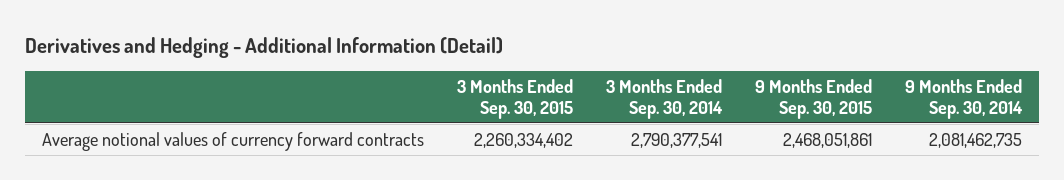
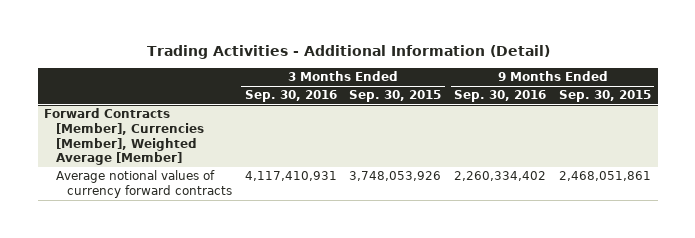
[24,36,503,58] Derivatives and Hedging - Additional Information (Detail) -> [146,45,550,60] Trading Activities - Additional Information (Detail)
[605,78,723,119] 3 Months Ended Sep. 30, 2014 -> none
[905,78,1024,119] 9 Months Ended Sep. 30, 2014 -> none
none -> [244,90,337,103] Sep. 30, 2016
none -> [454,90,547,103] Sep. 30, 2016
none -> [44,108,204,166] Forward Contracts [Member], Currencies [Member], Weighted Average [Member]
[473,133,573,149] 2,260,334,402 -> [349,171,442,182] 3,748,053,926

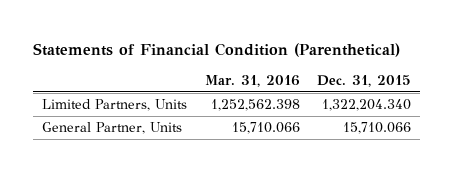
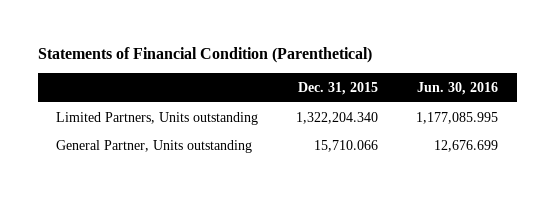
[204,75,300,88] Mar. 31, 2016 -> none
none -> [416,82,498,96] Jun. 30, 2016
[41,99,187,112] Limited Partners, Units -> [56,111,259,125] Limited Partners, Units outstanding
[41,122,182,135] General Partner, Units -> [56,139,253,153] General Partner, Units outstanding

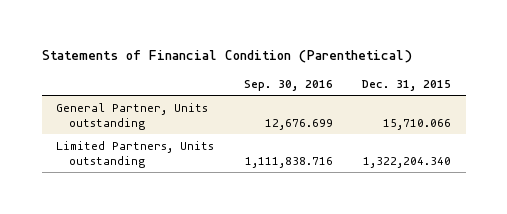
[416,82,498,96] Jun. 30, 2016 -> none
none -> [243,80,333,92] Sep. 30, 2016
[56,111,259,125] Limited Partners, Units outstanding -> [56,140,215,169] Limited Partners, Units outstanding

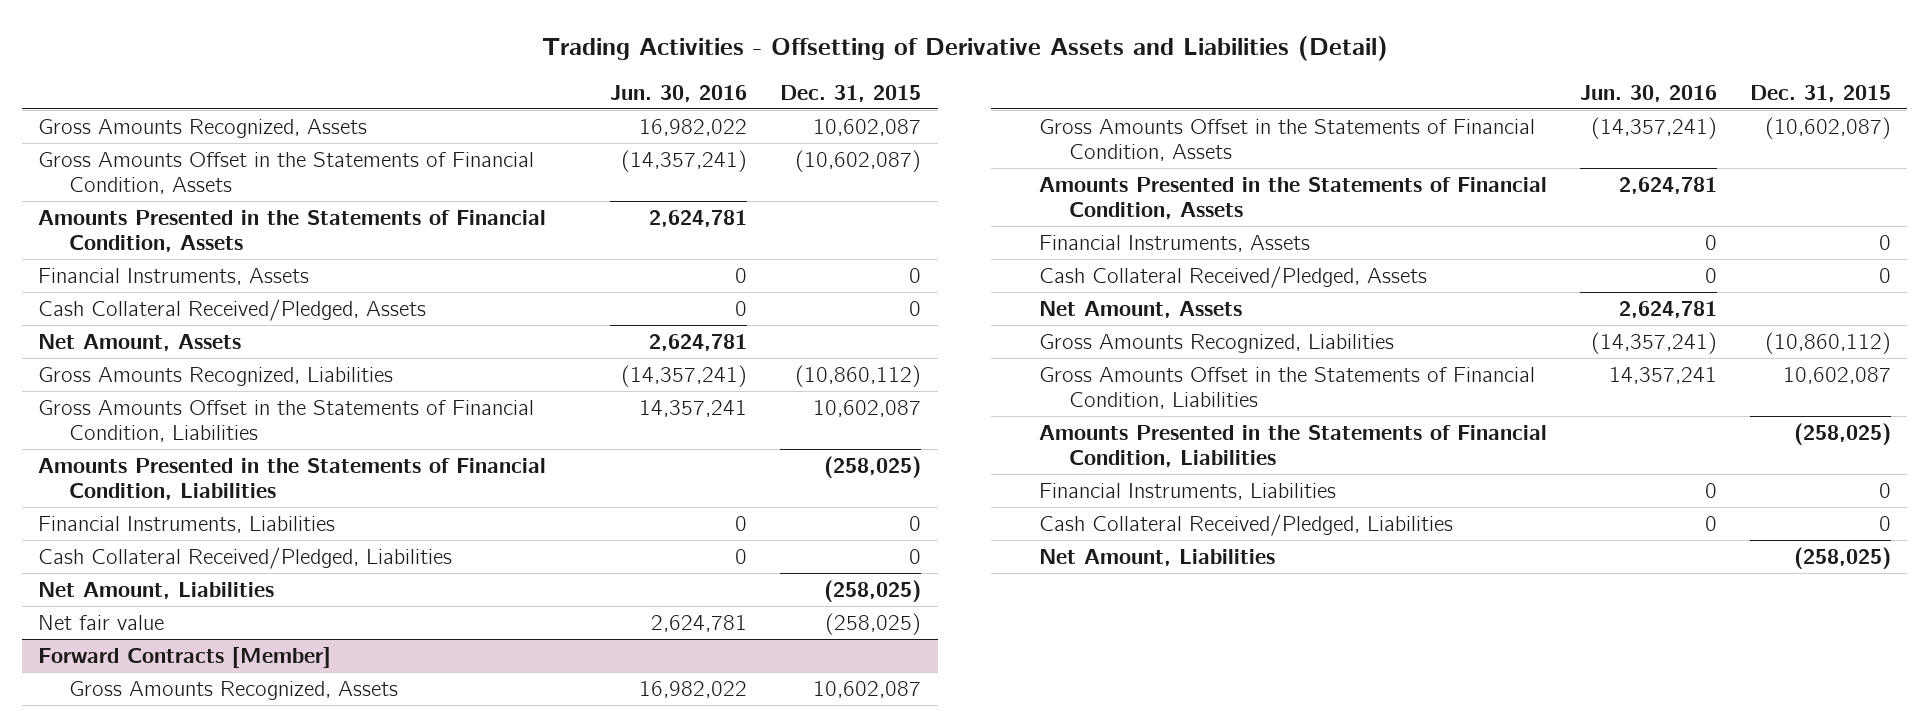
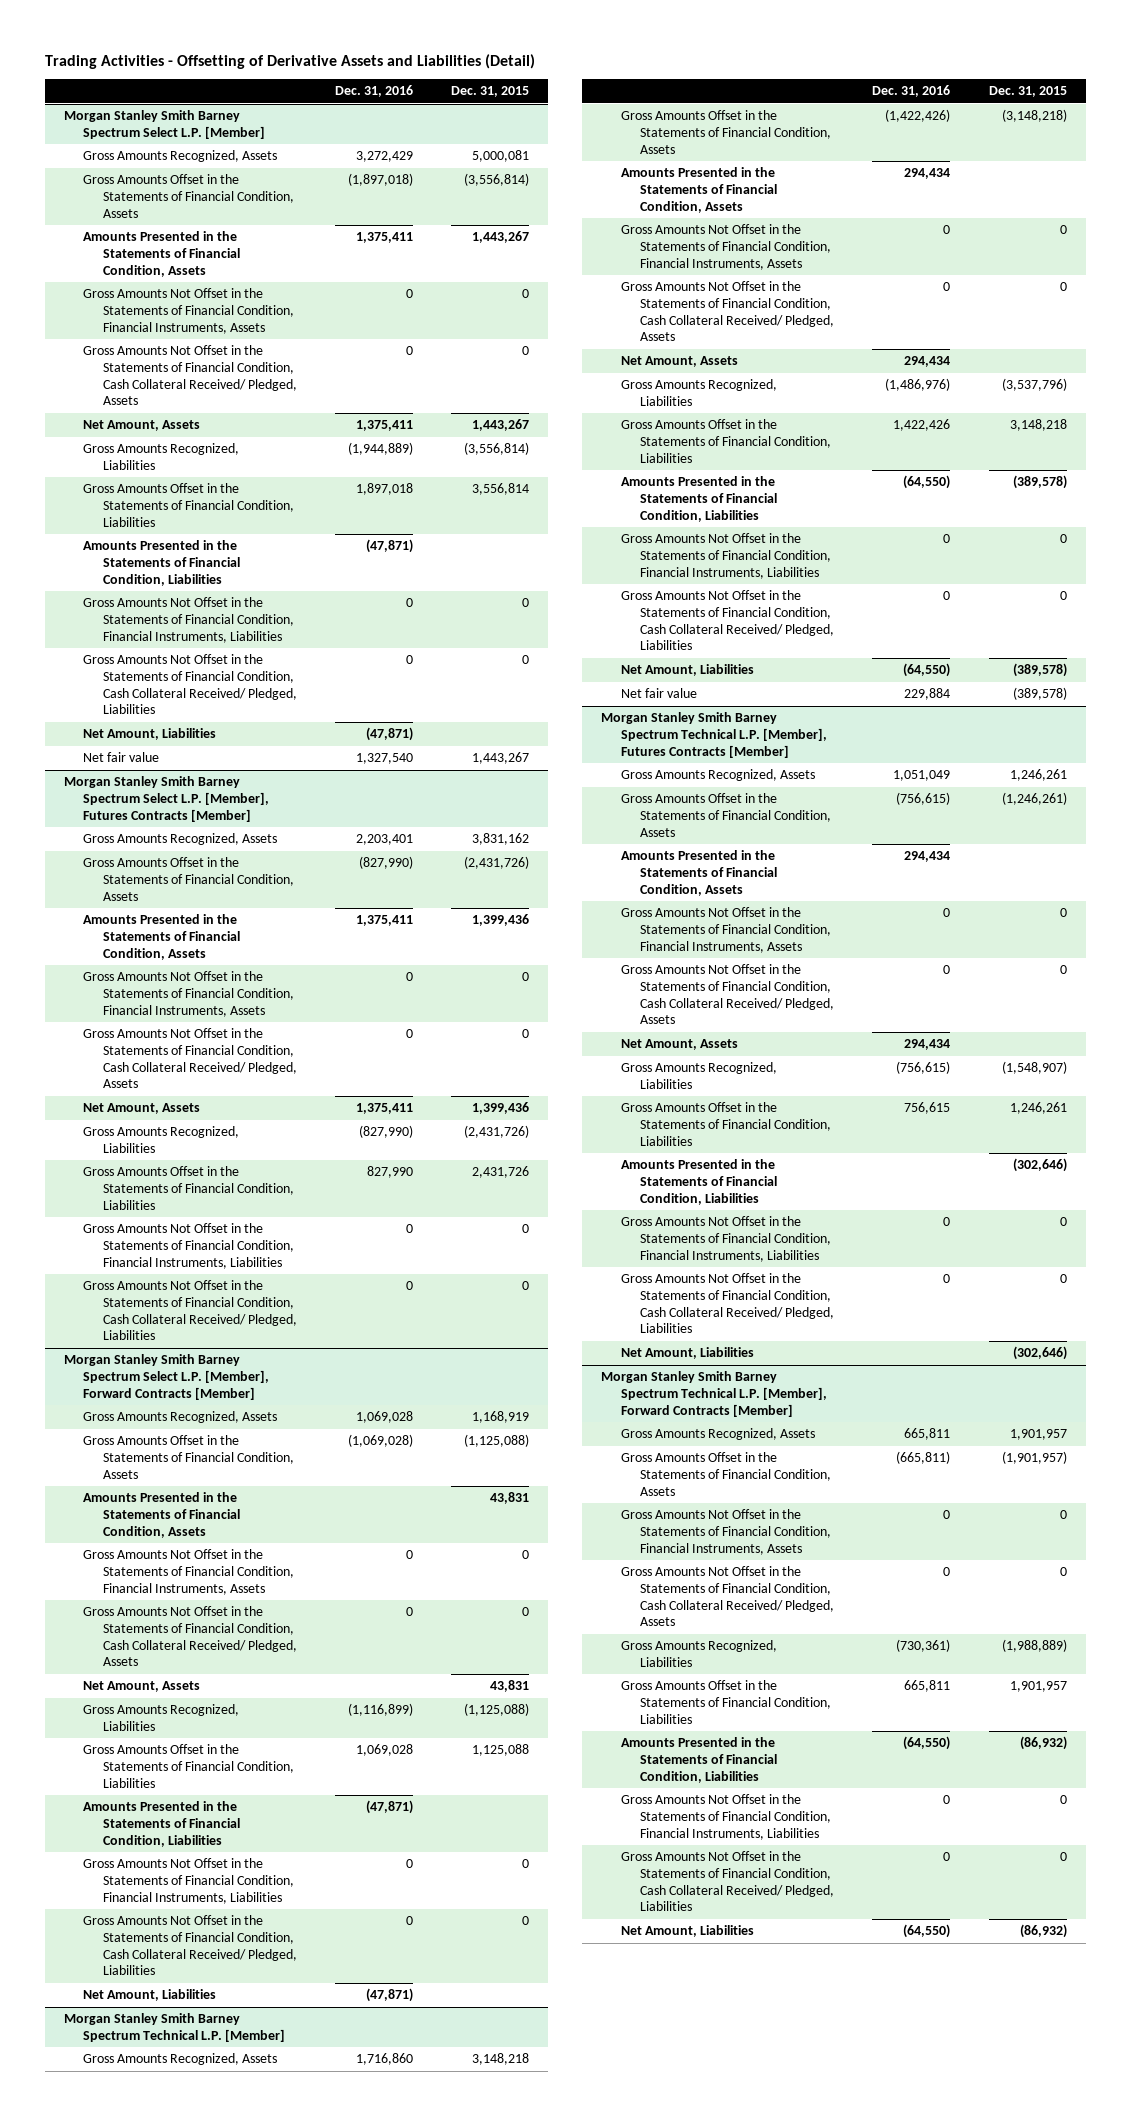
[610,84,748,102] Jun. 30, 2016 -> none
none -> [334,85,413,98] Dec. 31, 2016
none -> [63,110,266,139] Morgan Stanley Smith Barney Spectrum Select L.P. [Member]
[813,118,922,136] 10,602,087 -> [472,150,530,163] 5,000,081
[795,149,922,172] (10,602,087) -> [464,173,530,187] (3,556,814)
none -> [83,231,240,277] Amounts Presented in the Statements of Financial Condition, Assets
none -> [83,288,294,334] Gross Amounts Not Offset in the Statements of Financial Condition, Financial Instruments, Assets
none -> [83,345,297,406] Gross Amounts Not Offset in the Statements of Financial Condition, Cash Collateral Received/ Pledged, Assets
none -> [83,420,201,432] Net Amount, Assets
none -> [83,443,240,470] Gross Amounts Recognized, Liabilities
none -> [83,483,294,527] Gross Amounts Offset in the Statements of Financial Condition, Liabilities
none -> [83,540,240,586] Amounts Presented in the Statements of Financial Condition, Liabilities
none -> [83,597,294,643] Gross Amounts Not Offset in the Statements of Financial Condition, Financial Instruments, Liabilities
none -> [83,654,297,715] Gross Amounts Not Offset in the Statements of Financial Condition, Cash Collateral Received/ Pledged, Liabilities
none -> [83,728,217,741] Net Amount, Liabilities
none -> [83,752,160,763] Net fair value
none -> [63,776,270,822] Morgan Stanley Smith Barney Spectrum Select L.P. [Member], Futures Contracts [Member]
none -> [83,833,278,846] Gross Amounts Recognized, Assets
none -> [83,857,294,901] Gross Amounts Offset in the Statements of Financial Condition, Assets
none -> [83,914,240,960] Amounts Presented in the Statements of Financial Condition, Assets
none -> [83,971,294,1017] Gross Amounts Not Offset in the Statements of Financial Condition, Financial Instruments, Assets
none -> [83,1028,297,1089] Gross Amounts Not Offset in the Statements of Financial Condition, Cash Collateral Received/ Pledged, Assets
none -> [83,1103,201,1115] Net Amount, Assets
none -> [83,1126,240,1153] Gross Amounts Recognized, Liabilities
none -> [83,1166,294,1210] Gross Amounts Offset in the Statements of Financial Condition, Liabilities
none -> [83,1223,294,1269] Gross Amounts Not Offset in the Statements of Financial Condition, Financial Instruments, Liabilities
none -> [83,1280,297,1341] Gross Amounts Not Offset in the Statements of Financial Condition, Cash Collateral Received/ Pledged, Liabilities
none -> [63,1354,270,1400] Morgan Stanley Smith Barney Spectrum Select L.P. [Member], Forward Contracts [Member]
none -> [83,1411,278,1424] Gross Amounts Recognized, Assets
none -> [83,1435,294,1479] Gross Amounts Offset in the Statements of Financial Condition, Assets
none -> [83,1492,240,1538] Amounts Presented in the Statements of Financial Condition, Assets
none -> [83,1549,294,1595] Gross Amounts Not Offset in the Statements of Financial Condition, Financial Instruments, Assets
none -> [83,1606,297,1667] Gross Amounts Not Offset in the Statements of Financial Condition, Cash Collateral Received/ Pledged, Assets
none -> [83,1681,201,1693] Net Amount, Assets
none -> [83,1704,240,1731] Gross Amounts Recognized, Liabilities
none -> [83,1744,294,1788] Gross Amounts Offset in the Statements of Financial Condition, Liabilities
none -> [83,1801,240,1847] Amounts Presented in the Statements of Financial Condition, Liabilities
none -> [83,1858,294,1904] Gross Amounts Not Offset in the Statements of Financial Condition, Financial Instruments, Liabilities
none -> [83,1915,297,1976] Gross Amounts Not Offset in the Statements of Financial Condition, Cash Collateral Received/ Pledged, Liabilities
none -> [83,1989,217,2002] Net Amount, Liabilities
none -> [63,2013,286,2042] Morgan Stanley Smith Barney Spectrum Technical L.P. [Member]
none -> [83,2053,278,2066] Gross Amounts Recognized, Assets
none -> [620,110,831,154] Gross Amounts Offset in the Statements of Financial Condition, Assets
[38,267,310,285] Financial Instruments, Assets -> [620,224,831,270] Gross Amounts Not Offset in the Statements of Financial Condition, Financial Instruments, Assets
[38,298,427,321] Cash Collateral Received/Pledged, Assets -> [620,281,834,342] Gross Amounts Not Offset in the Statements of Financial Condition, Cash Collateral Received/ Pledged, Assets
[38,646,332,668] Forward Contracts [Member] -> none
[795,364,922,387] (10,860,112) -> [1001,378,1067,392] (3,537,796)
[813,399,922,417] 10,602,087 -> [1009,419,1067,432] 3,148,218
[824,455,922,478] (258,025) -> [1012,475,1067,490] (389,578)
[38,515,336,533] Financial Instruments, Liabilities -> [620,533,831,579] Gross Amounts Not Offset in the Statements of Financial Condition, Financial Instruments, Liabilities
[38,546,453,569] Cash Collateral Received/Pledged, Liabilities -> [620,590,834,651] Gross Amounts Not Offset in the Statements of Financial Condition, Cash Collateral Received/ Pledged, Liabilities
[824,579,922,602] (258,025) -> [1012,663,1067,678] (389,578)
[825,612,922,635] (258,025) -> [1012,687,1067,701] (389,578)
none -> [601,712,827,758] Morgan Stanley Smith Barney Spectrum Technical L.P. [Member], Futures Contracts [Member]
[813,680,922,698] 10,602,087 -> [1009,769,1067,782] 1,246,261
[1764,116,1891,139] (10,602,087) -> [1001,792,1067,806] (1,246,261)
[1038,234,1310,252] Financial Instruments, Assets -> [620,907,831,953] Gross Amounts Not Offset in the Statements of Financial Condition, Financial Instruments, Assets
[1038,265,1427,288] Cash Collateral Received/Pledged, Assets -> [620,964,834,1025] Gross Amounts Not Offset in the Statements of Financial Condition, Cash Collateral Received/ Pledged, Assets
[1764,331,1891,354] (10,860,112) -> [1001,1061,1067,1075] (1,548,907)
[1782,366,1891,384] 10,602,087 -> [1009,1102,1067,1115] 1,246,261
[1793,422,1891,445] (258,025) -> [1012,1158,1067,1173] (302,646)
[1038,482,1336,500] Financial Instruments, Liabilities -> [620,1216,831,1262] Gross Amounts Not Offset in the Statements of Financial Condition, Financial Instruments, Liabilities
[1038,513,1453,536] Cash Collateral Received/Pledged, Liabilities -> [620,1273,834,1334] Gross Amounts Not Offset in the Statements of Financial Condition, Cash Collateral Received/ Pledged, Liabilities
[1793,546,1891,569] (258,025) -> [1012,1346,1067,1361] (302,646)
none -> [601,1371,827,1417] Morgan Stanley Smith Barney Spectrum Technical L.P. [Member], Forward Contracts [Member]
none -> [620,1428,815,1441] Gross Amounts Recognized, Assets
none -> [620,1452,831,1496] Gross Amounts Offset in the Statements of Financial Condition, Assets
none -> [620,1509,831,1555] Gross Amounts Not Offset in the Statements of Financial Condition, Financial Instruments, Assets
none -> [620,1566,834,1627] Gross Amounts Not Offset in the Statements of Financial Condition, Cash Collateral Received/ Pledged, Assets
none -> [620,1640,777,1667] Gross Amounts Recognized, Liabilities
none -> [620,1680,831,1724] Gross Amounts Offset in the Statements of Financial Condition, Liabilities
none -> [620,1737,777,1783] Amounts Presented in the Statements of Financial Condition, Liabilities
none -> [620,1794,831,1840] Gross Amounts Not Offset in the Statements of Financial Condition, Financial Instruments, Liabilities
none -> [620,1851,834,1912] Gross Amounts Not Offset in the Statements of Financial Condition, Cash Collateral Received/ Pledged, Liabilities
none -> [620,1925,754,1938] Net Amount, Liabilities

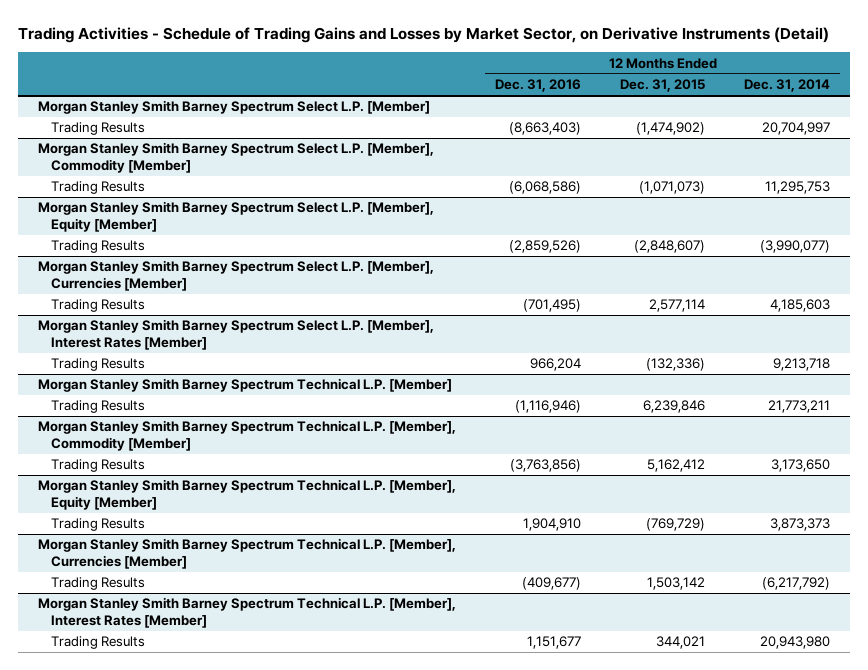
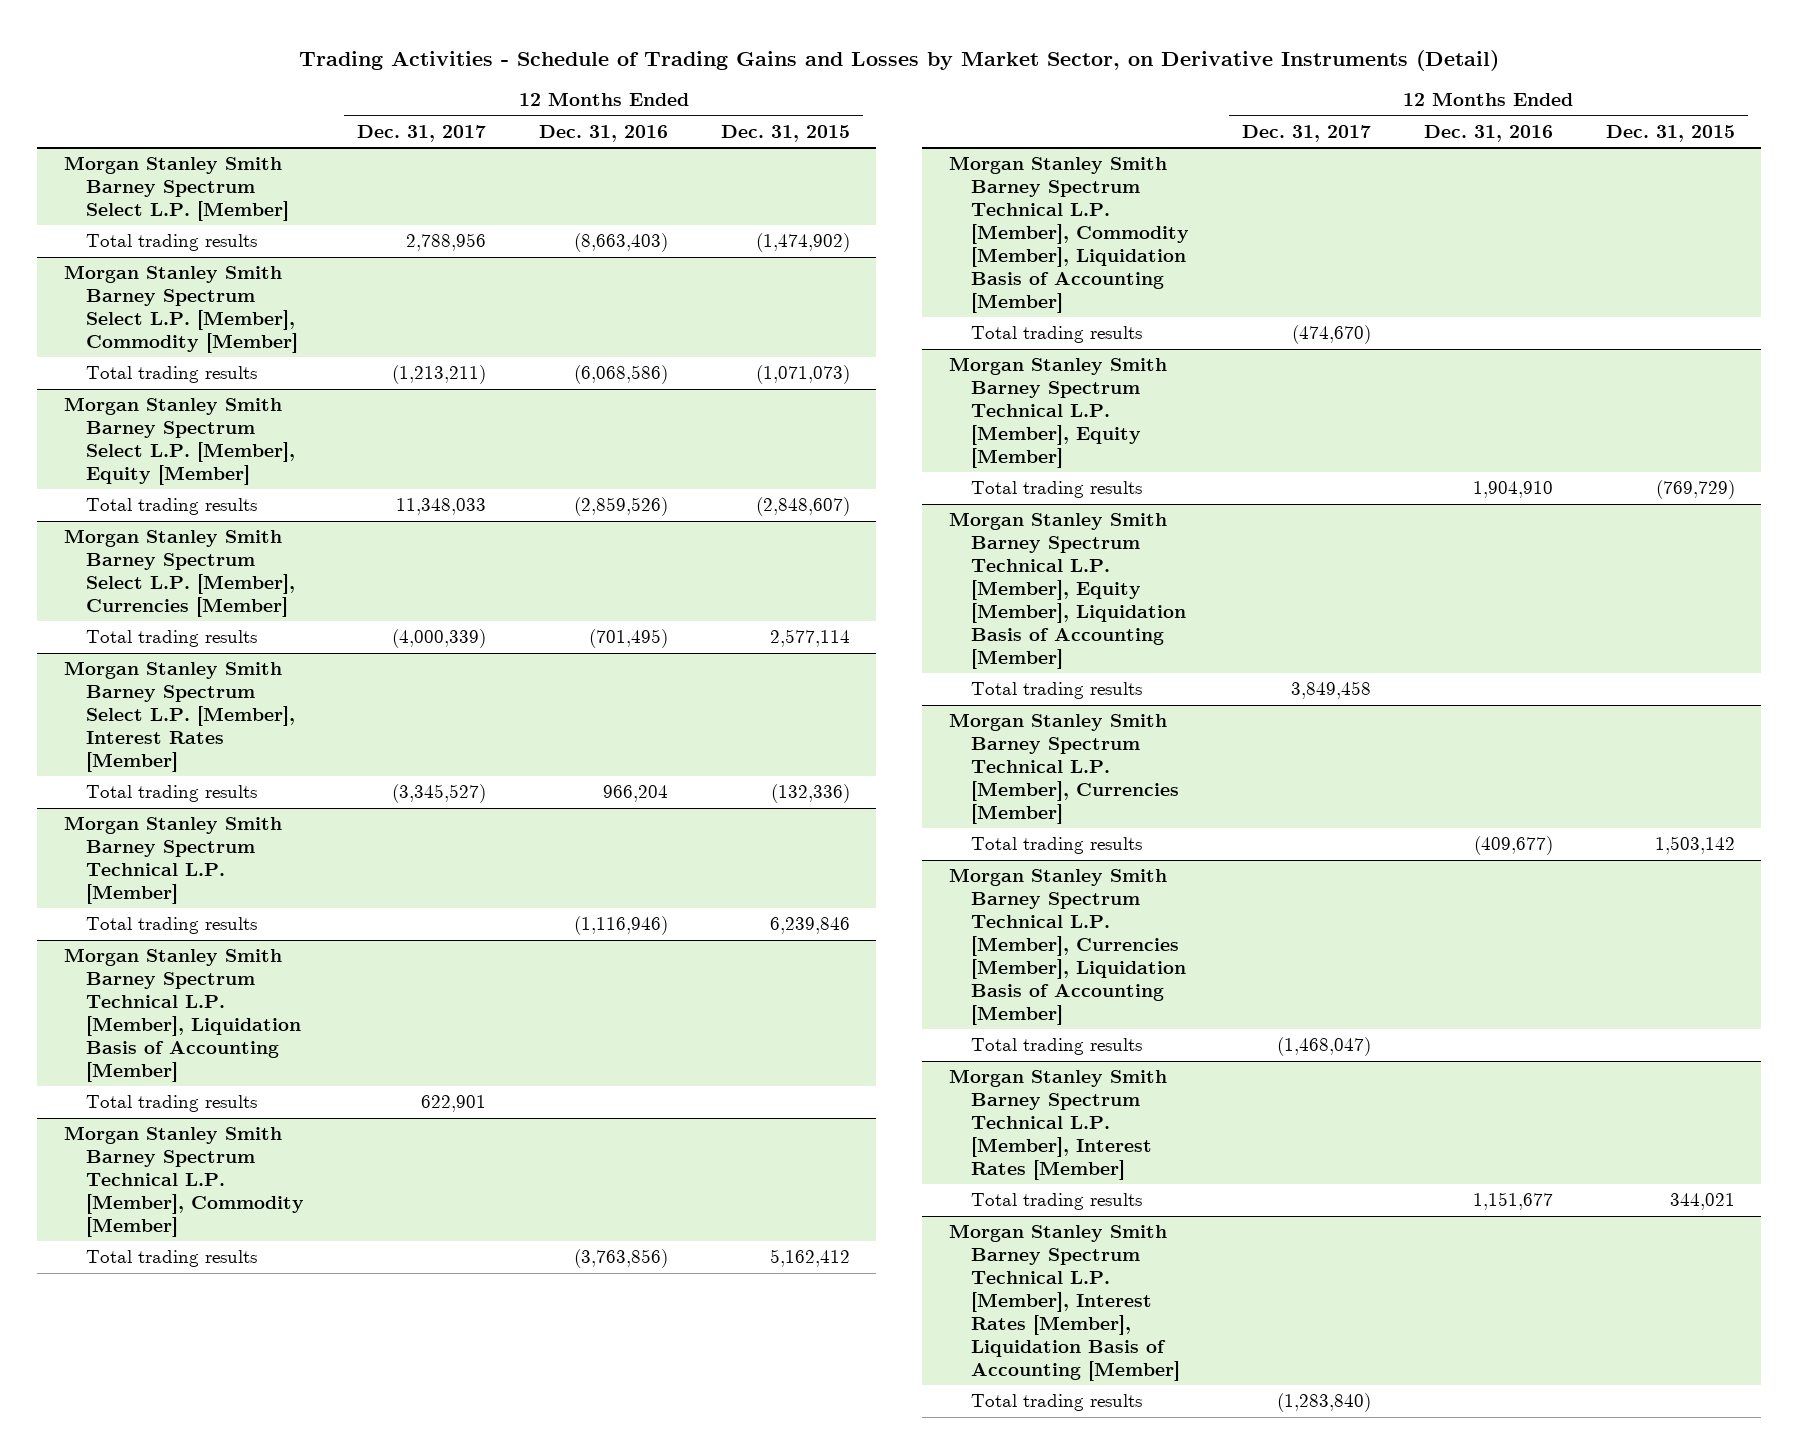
[744,79,831,93] Dec. 31, 2014 -> none
none -> [357,124,487,142] Dec. 31, 2017
[50,122,145,136] Trading Results -> [86,234,258,252] Total trading results
[50,181,145,195] Trading Results -> [86,366,258,384] Total trading results
[50,240,145,254] Trading Results -> [86,498,258,516] Total trading results
[50,299,145,313] Trading Results -> [86,630,258,648] Total trading results
[50,358,145,372] Trading Results -> [86,785,258,803] Total trading results
[50,400,145,414] Trading Results -> [86,917,258,935] Total trading results
none -> [63,948,302,1082] Morgan Stanley Smith Barney Spectrum Technical L.P. [Member], Liquidation Basis of Accounting [Member]
none -> [86,1095,258,1113] Total trading results
[50,459,145,473] Trading Results -> [86,1250,258,1268] Total trading results
none -> [948,156,1190,313] Morgan Stanley Smith Barney Spectrum Technical L.P. [Member], Commodity [Member], Liquidation Basis of Accounting [Member]
none -> [971,326,1143,344] Total trading results
[50,518,145,532] Trading Results -> [971,481,1143,499] Total trading results
none -> [948,512,1187,669] Morgan Stanley Smith Barney Spectrum Technical L.P. [Member], Equity [Member], Liquidation Basis of Accounting [Member]
none -> [971,682,1143,700] Total trading results
[50,577,145,591] Trading Results -> [971,837,1143,855] Total trading results
none -> [948,868,1187,1025] Morgan Stanley Smith Barney Spectrum Technical L.P. [Member], Currencies [Member], Liquidation Basis of Accounting [Member]
none -> [971,1038,1143,1056] Total trading results
[50,636,145,650] Trading Results -> [971,1193,1143,1211] Total trading results
none -> [948,1224,1181,1381] Morgan Stanley Smith Barney Spectrum Technical L.P. [Member], Interest Rates [Member], Liquidation Basis of Accounting [Member]
none -> [971,1394,1143,1412] Total trading results

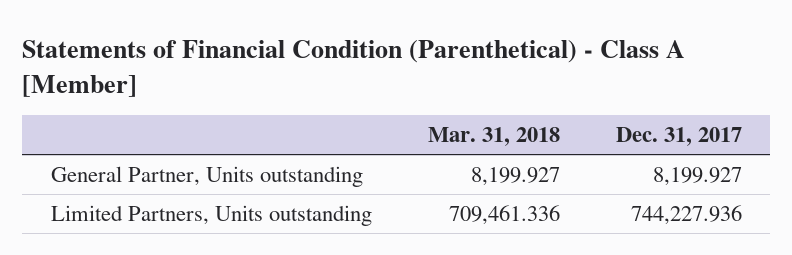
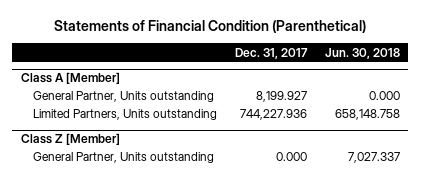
[22,39,686,97] Statements of Financial Condition (Parenthetical) - Class A [Member] -> [54,20,367,34] Statements of Financial Condition (Parenthetical)
[427,127,560,147] Mar. 31, 2018 -> none
none -> [324,47,400,59] Jun. 30, 2018
none -> [21,72,121,85] Class A [Member]
none -> [21,133,121,146] Class Z [Member]
none -> [32,152,214,164] General Partner, Units outstanding

